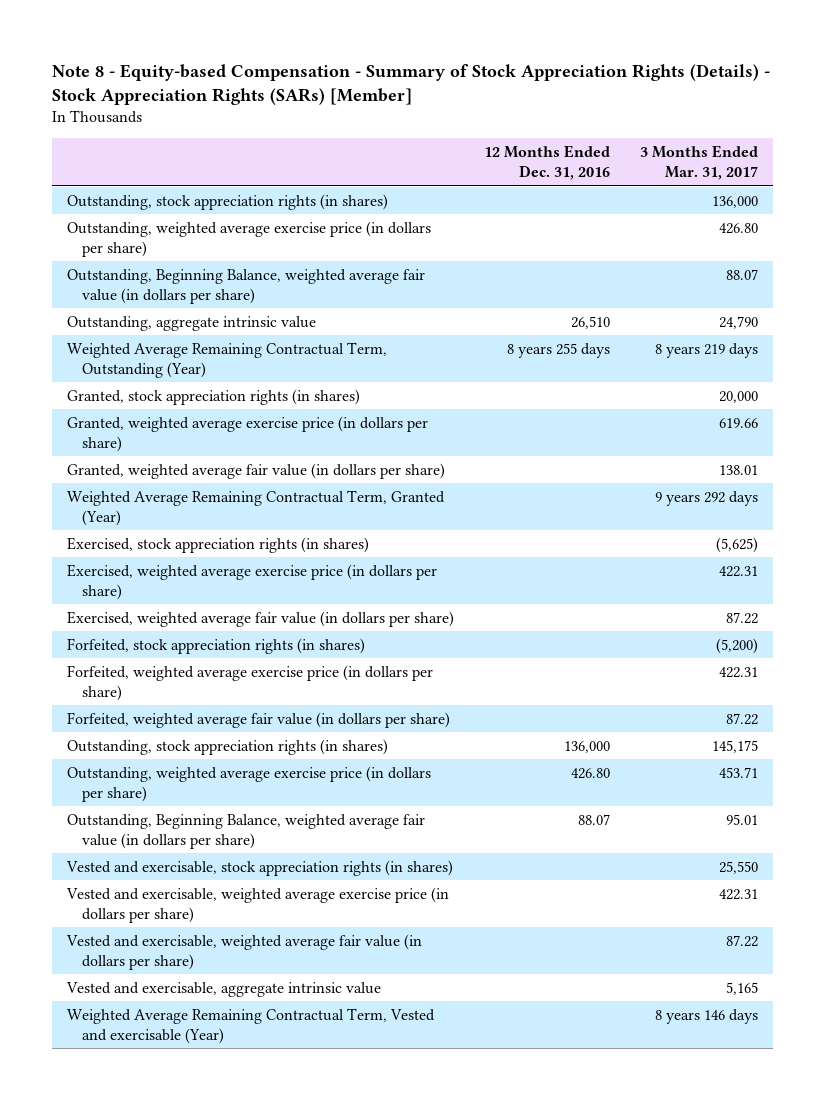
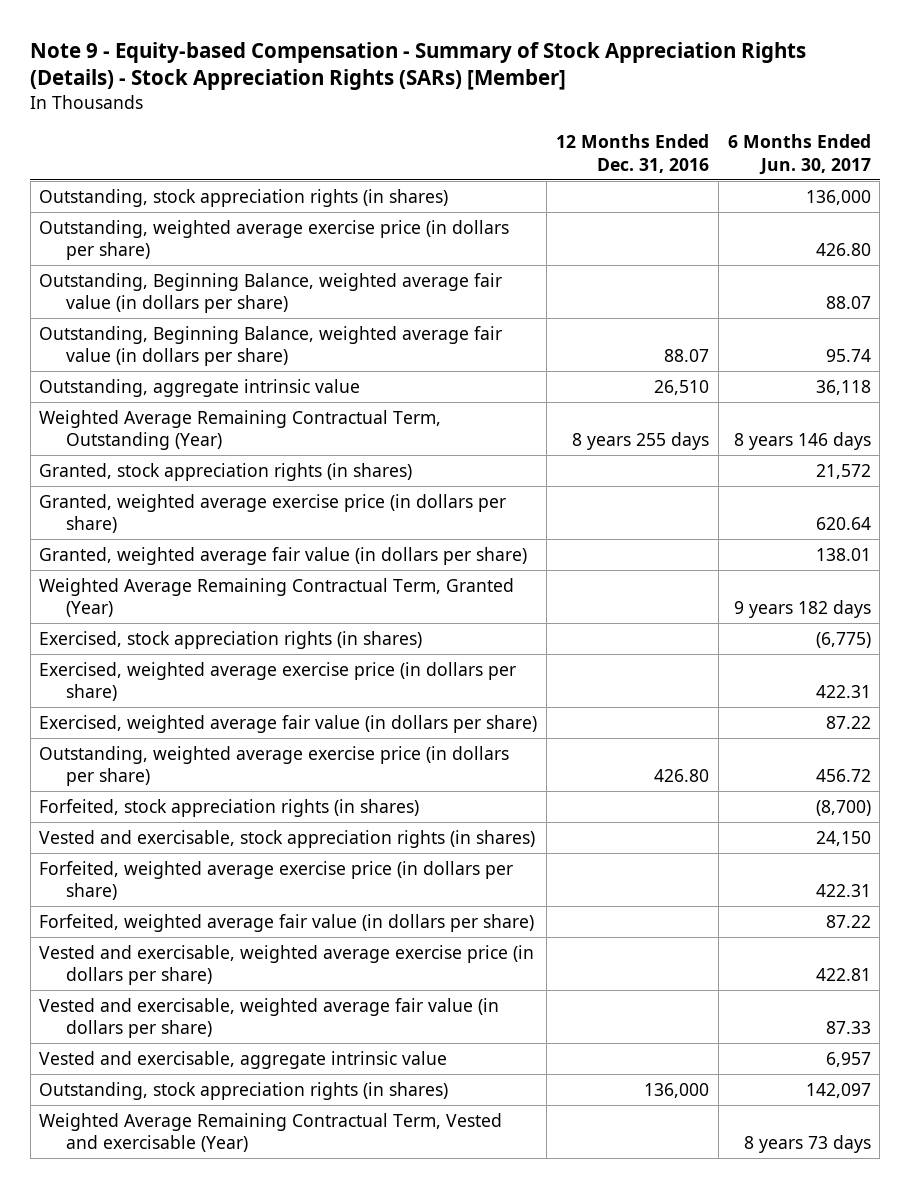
[52,63,771,106] Note 8 - Equity-based Compensation - Summary of Stock Appreciation Rights (Details) - Stock Appreciation Rights (SARs) [Member] -> [30,41,807,90] Note 9 - Equity-based Compensation - Summary of Stock Appreciation Rights (Details) - Stock Appreciation Rights (SARs) [Member]
[640,144,759,180] 3 Months Ended Mar. 31, 2017 -> none
none -> [727,134,871,175] 6 Months Ended Jun. 30, 2017
[67,813,426,849] Outstanding, Beginning Balance, weighted average fair value (in dollars per share) -> [39,325,503,367] Outstanding, Beginning Balance, weighted average fair value (in dollars per share)
[67,765,432,802] Outstanding, weighted average exercise price (in dollars per share) -> [39,745,510,787] Outstanding, weighted average exercise price (in dollars per share)
[66,859,454,876] Vested and exercisable, stock appreciation rights (in shares) -> [39,829,536,848] Vested and exercisable, stock appreciation rights (in shares)
[67,738,389,755] Outstanding, stock appreciation rights (in shares) -> [39,1081,449,1100] Outstanding, stock appreciation rights (in shares)

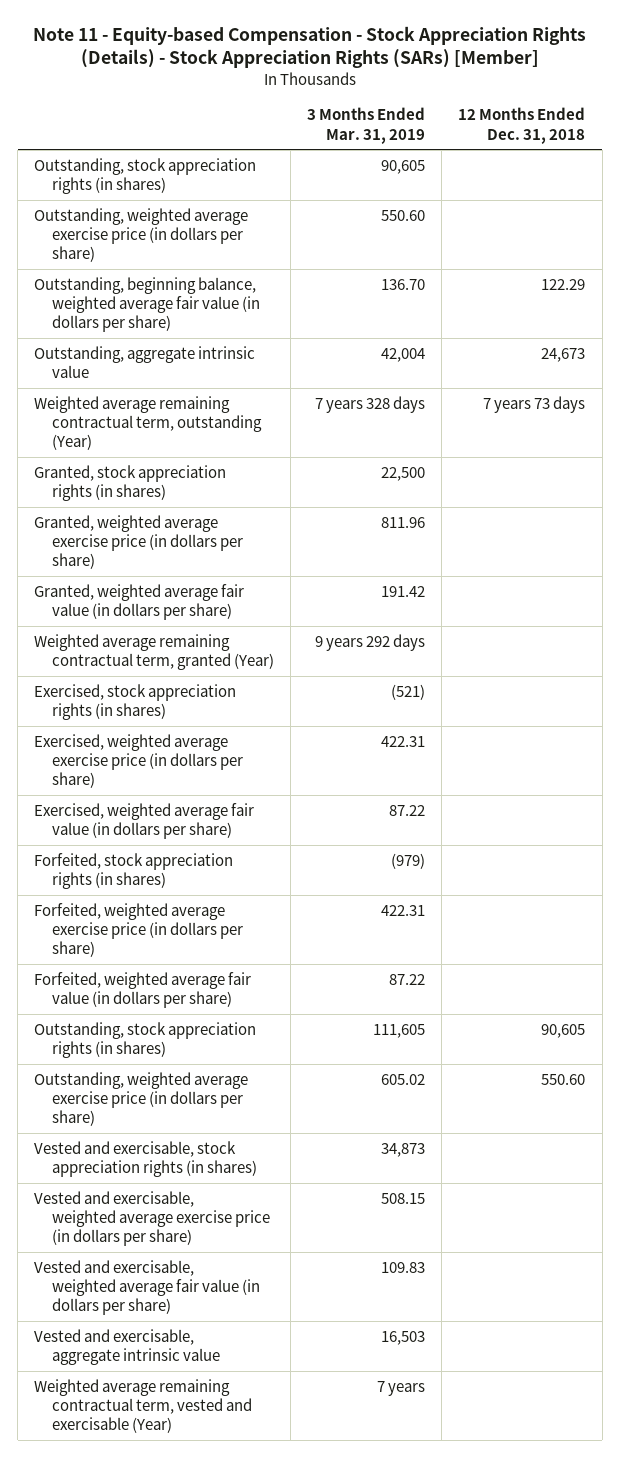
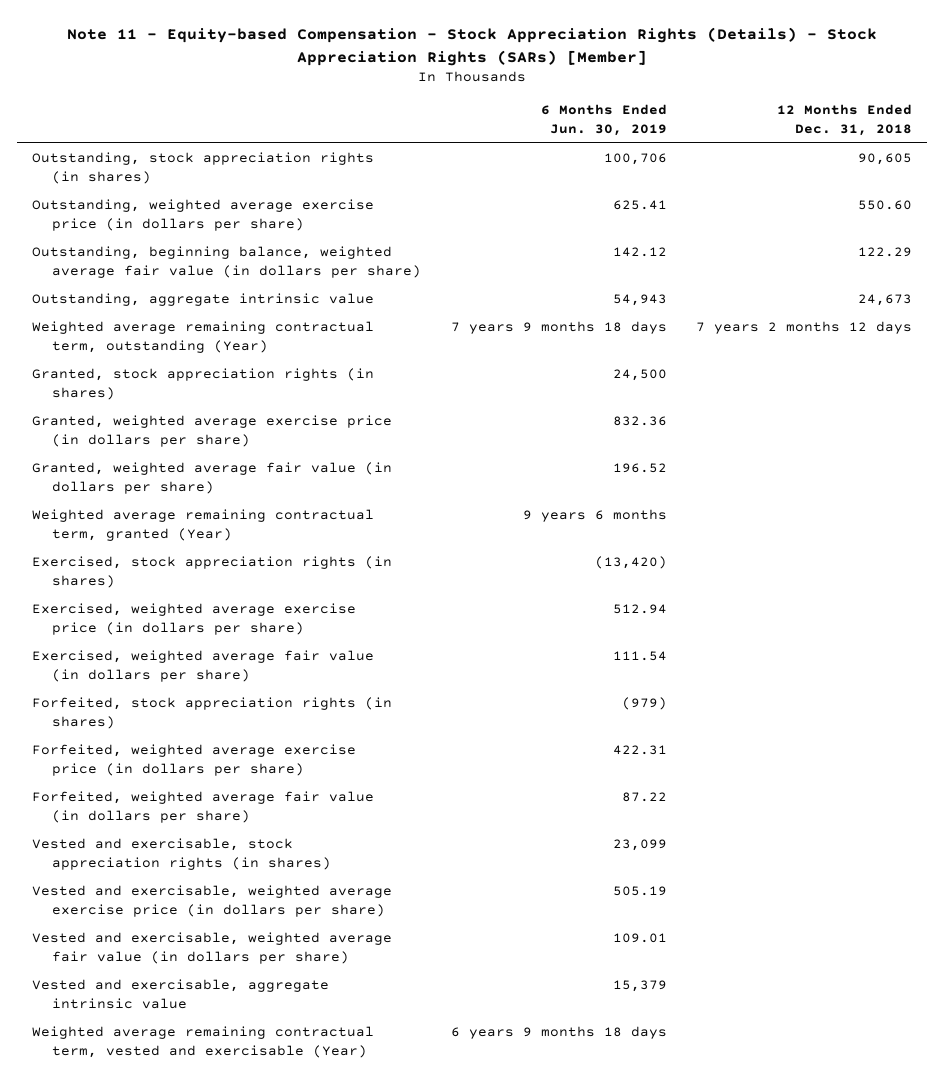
[306,107,425,144] 3 Months Ended Mar. 31, 2019 -> none
none -> [540,104,667,136] 6 Months Ended Jun. 30, 2019
[34,157,257,194] Outstanding, stock appreciation rights (in shares) -> none
[34,207,249,263] Outstanding, weighted average exercise price (in dollars per share) -> none
[34,1021,257,1058] Outstanding, stock appreciation rights (in shares) -> [31,152,374,185] Outstanding, stock appreciation rights (in shares)
[34,1071,249,1127] Outstanding, weighted average exercise price (in dollars per share) -> [31,199,374,232] Outstanding, weighted average exercise price (in dollars per share)
[483,395,586,413] 7 years 73 days -> [696,321,913,335] 7 years 2 months 12 days

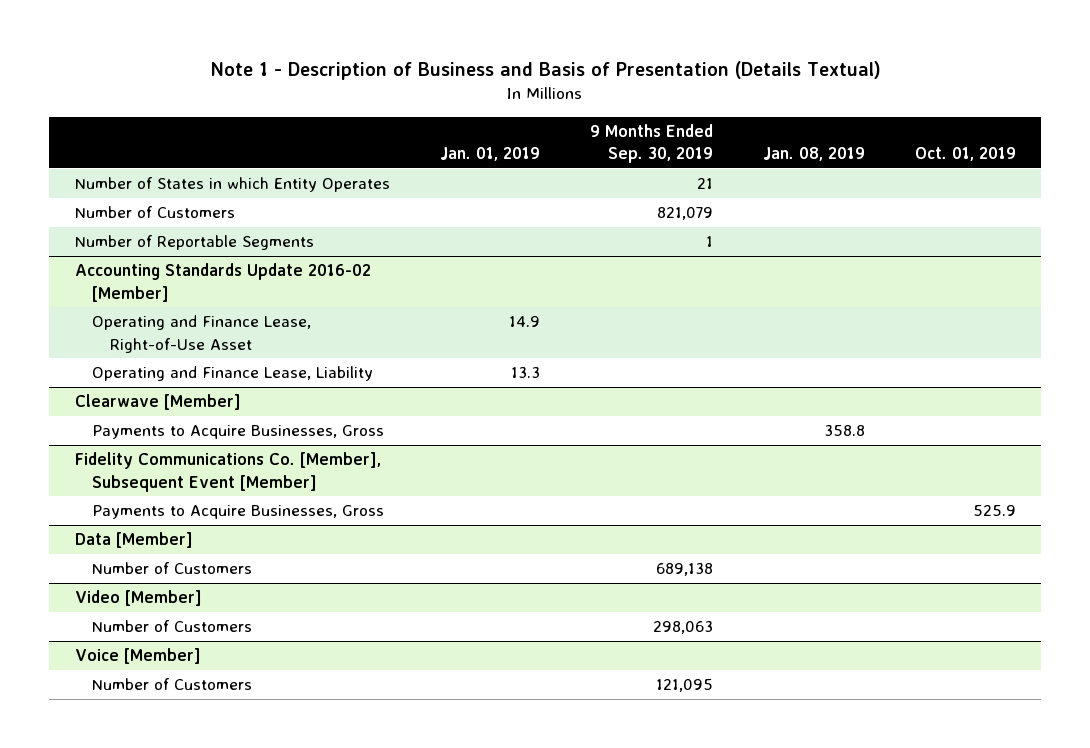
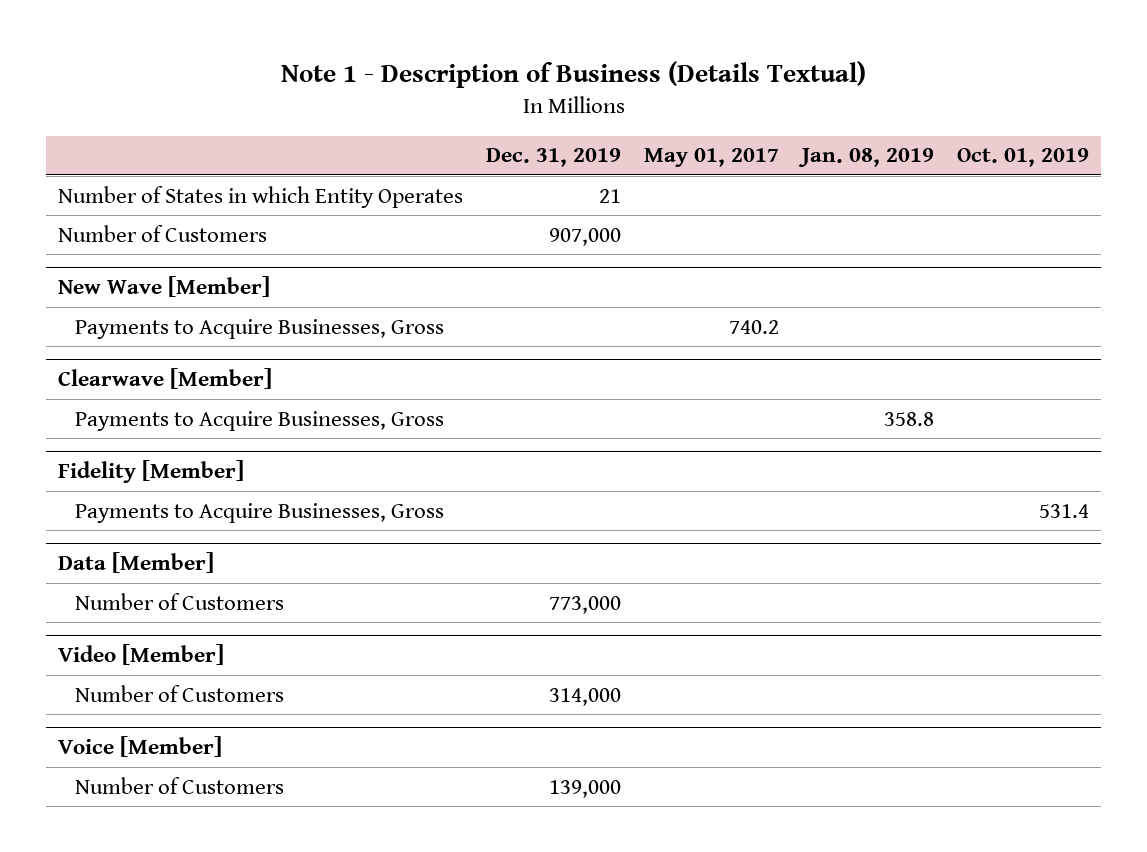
[210,61,882,81] Note 1 - Description of Business and Basis of Presentation (Details Textual) -> [280,60,866,88] Note 1 - Description of Business (Details Textual)
[439,147,540,162] Jan. 01, 2019 -> none
[589,123,713,164] 9 Months Ended Sep. 30, 2019 -> none
none -> [486,148,622,168] Dec. 31, 2019
none -> [644,148,780,168] May 01, 2017
[74,235,314,251] Number of Reportable Segments -> none
[74,263,371,302] Accounting Standards Update 2016-02 [Member] -> none
[92,315,312,353] Operating and Finance Lease, Right-of-Use Asset -> none
[92,366,374,382] Operating and Finance Lease, Liability -> none
none -> [57,276,270,298] New Wave [Member]
none -> [74,318,444,339] Payments to Acquire Businesses, Gross
[74,452,381,492] Fidelity Communications Co. [Member], Subsequent Event [Member] -> [57,460,244,484] Fidelity [Member]
[972,505,1016,517] 525.9 -> [1039,503,1090,518] 531.4

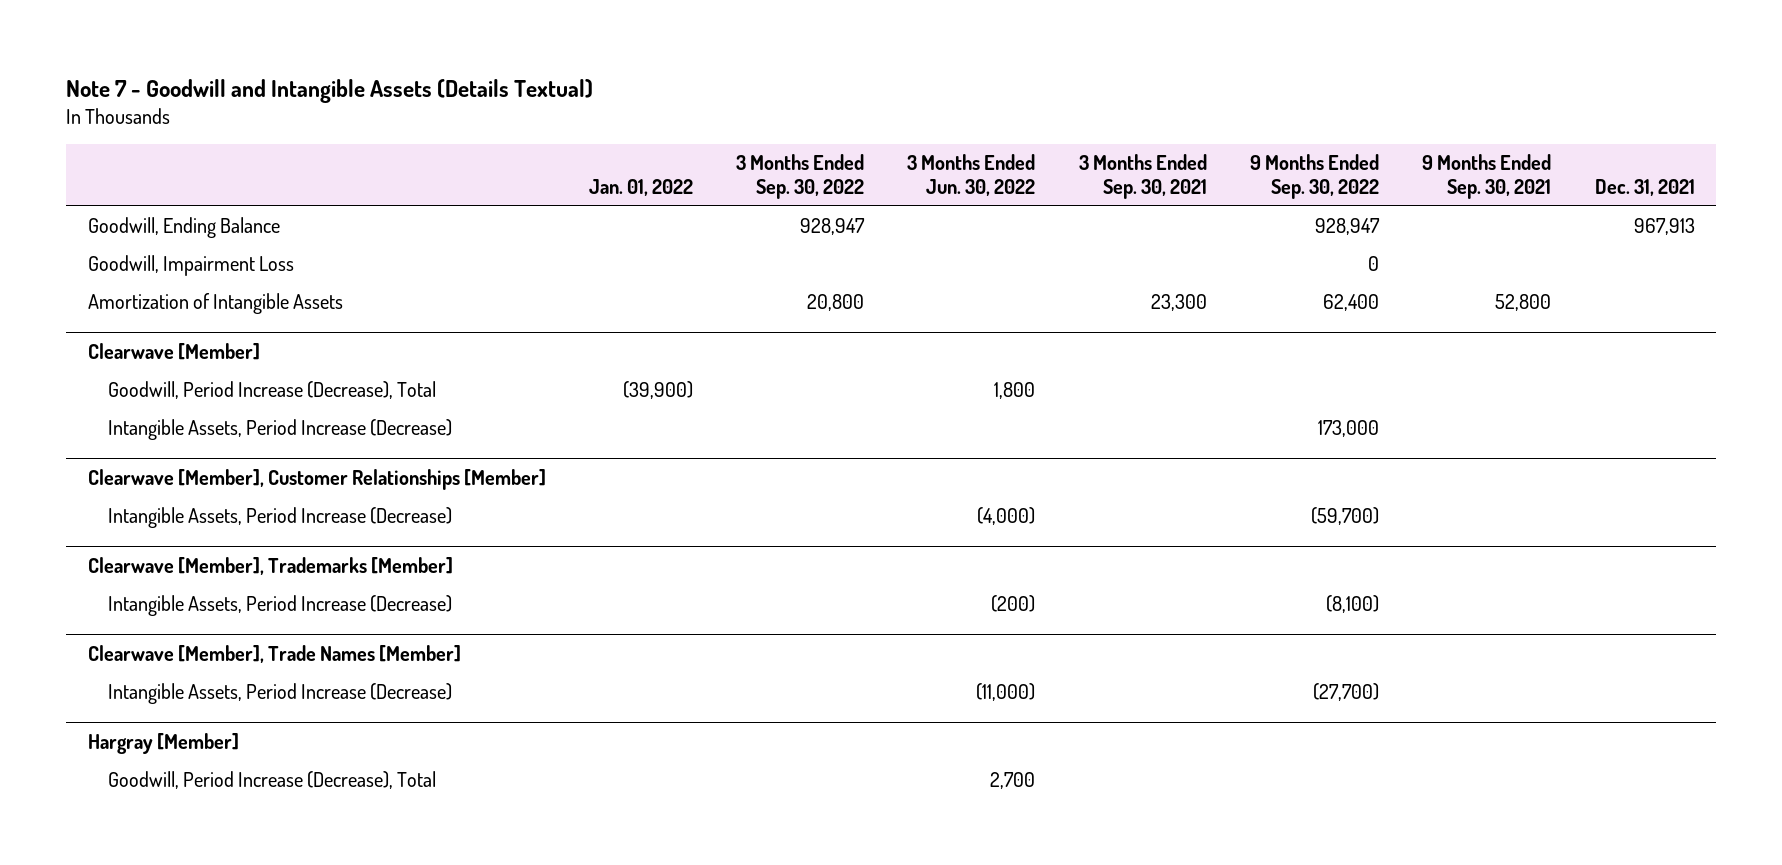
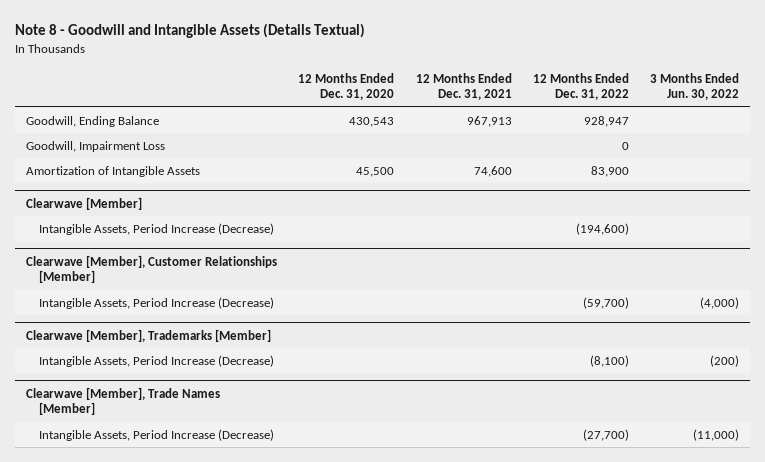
[65,78,593,103] Note 7 - Goodwill and Intangible Assets (Details Textual) -> [15,23,366,39] Note 8 - Goodwill and Intangible Assets (Details Textual)
[588,179,693,197] Jan. 01, 2022 -> none
[736,154,865,200] 3 Months Ended Sep. 30, 2022 -> none
[1078,154,1207,200] 3 Months Ended Sep. 30, 2021 -> none
[1249,154,1379,200] 9 Months Ended Sep. 30, 2022 -> none
[1422,154,1552,200] 9 Months Ended Sep. 30, 2021 -> none
[1594,179,1695,197] Dec. 31, 2021 -> none
none -> [298,72,395,101] 12 Months Ended Dec. 31, 2020
none -> [415,72,512,101] 12 Months Ended Dec. 31, 2021
none -> [533,72,630,101] 12 Months Ended Dec. 31, 2022
[107,381,436,400] Goodwill, Period Increase (Decrease), Total -> none
[87,733,239,755] Hargray [Member] -> none
[107,771,436,790] Goodwill, Period Increase (Decrease), Total -> none

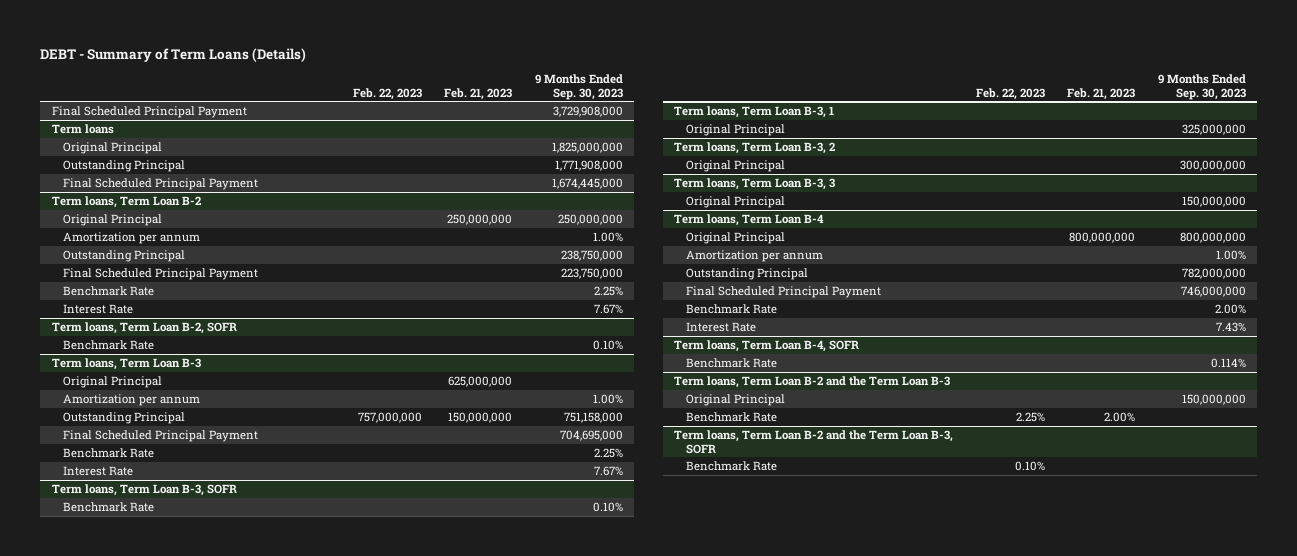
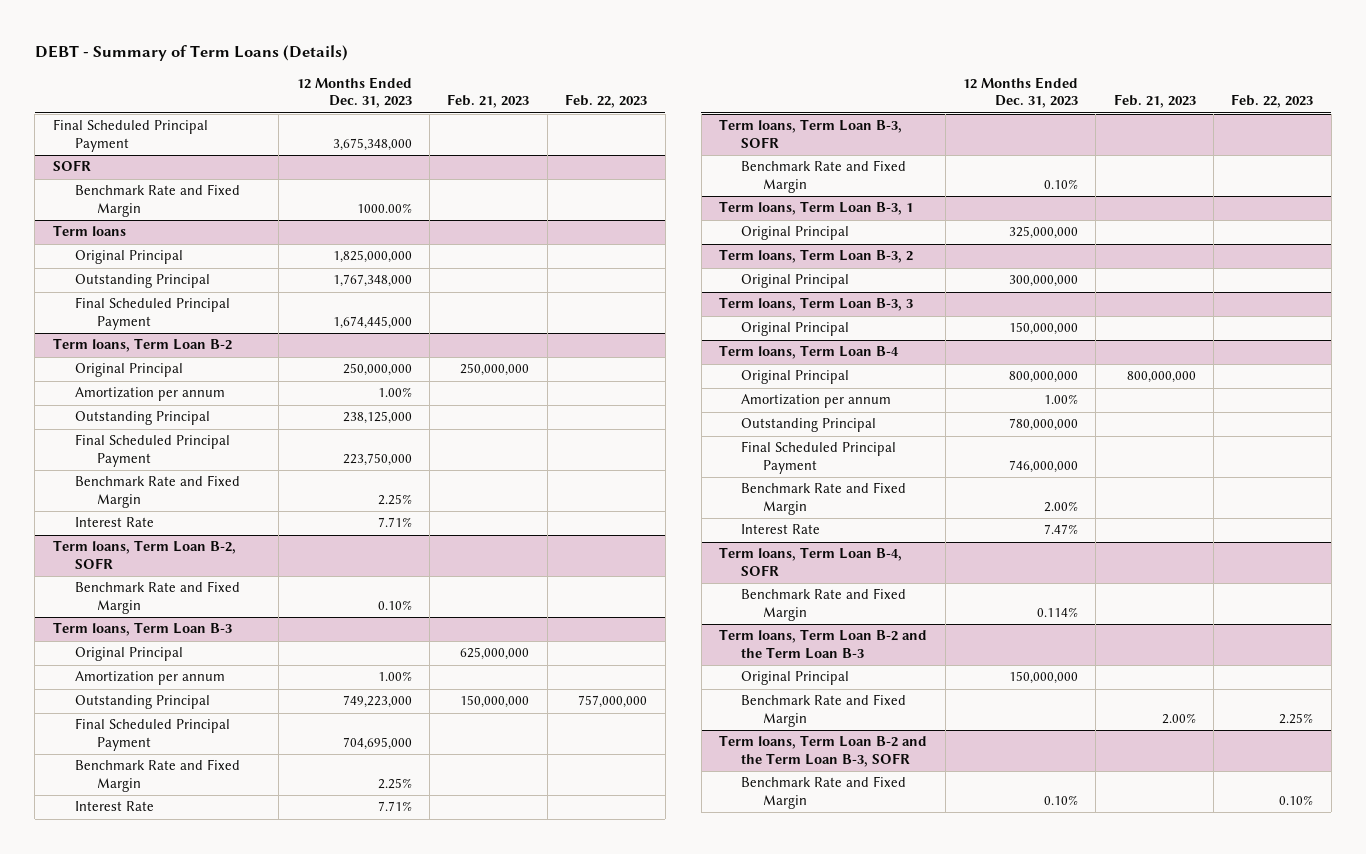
[534,74,623,100] 9 Months Ended Sep. 30, 2023 -> none
none -> [296,77,412,109] 12 Months Ended Dec. 31, 2023
none -> [52,160,91,172] SOFR
none -> [74,184,240,217] Benchmark Rate and Fixed Margin
[63,286,155,297] Benchmark Rate -> [74,475,240,508] Benchmark Rate and Fixed Margin
[63,340,155,351] Benchmark Rate -> [74,581,240,614] Benchmark Rate and Fixed Margin
[63,448,155,459] Benchmark Rate -> [74,759,240,792] Benchmark Rate and Fixed Margin
[63,502,155,513] Benchmark Rate -> [741,160,907,193] Benchmark Rate and Fixed Margin
[686,304,778,315] Benchmark Rate -> [741,482,907,515] Benchmark Rate and Fixed Margin
[686,358,778,369] Benchmark Rate -> [741,588,907,621] Benchmark Rate and Fixed Margin
[686,412,778,423] Benchmark Rate -> [741,694,907,727] Benchmark Rate and Fixed Margin
[686,461,778,472] Benchmark Rate -> [741,776,907,809] Benchmark Rate and Fixed Margin

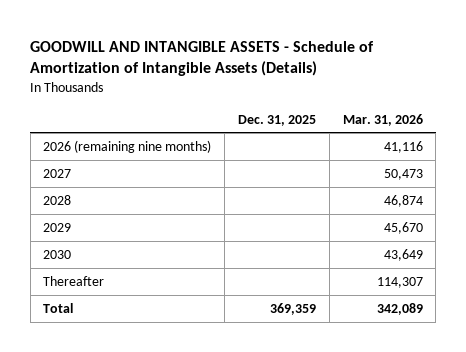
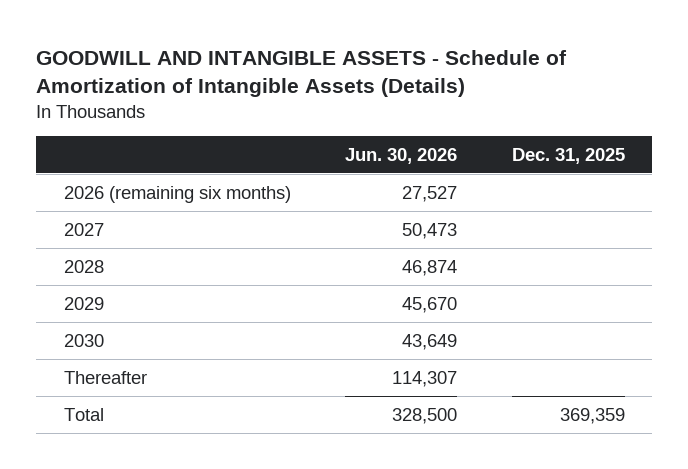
[342,113,423,126] Mar. 31, 2026 -> none
none -> [345,147,458,164] Jun. 30, 2026
[43,139,212,153] 2026 (remaining nine months) -> [63,185,291,203] 2026 (remaining six months)

